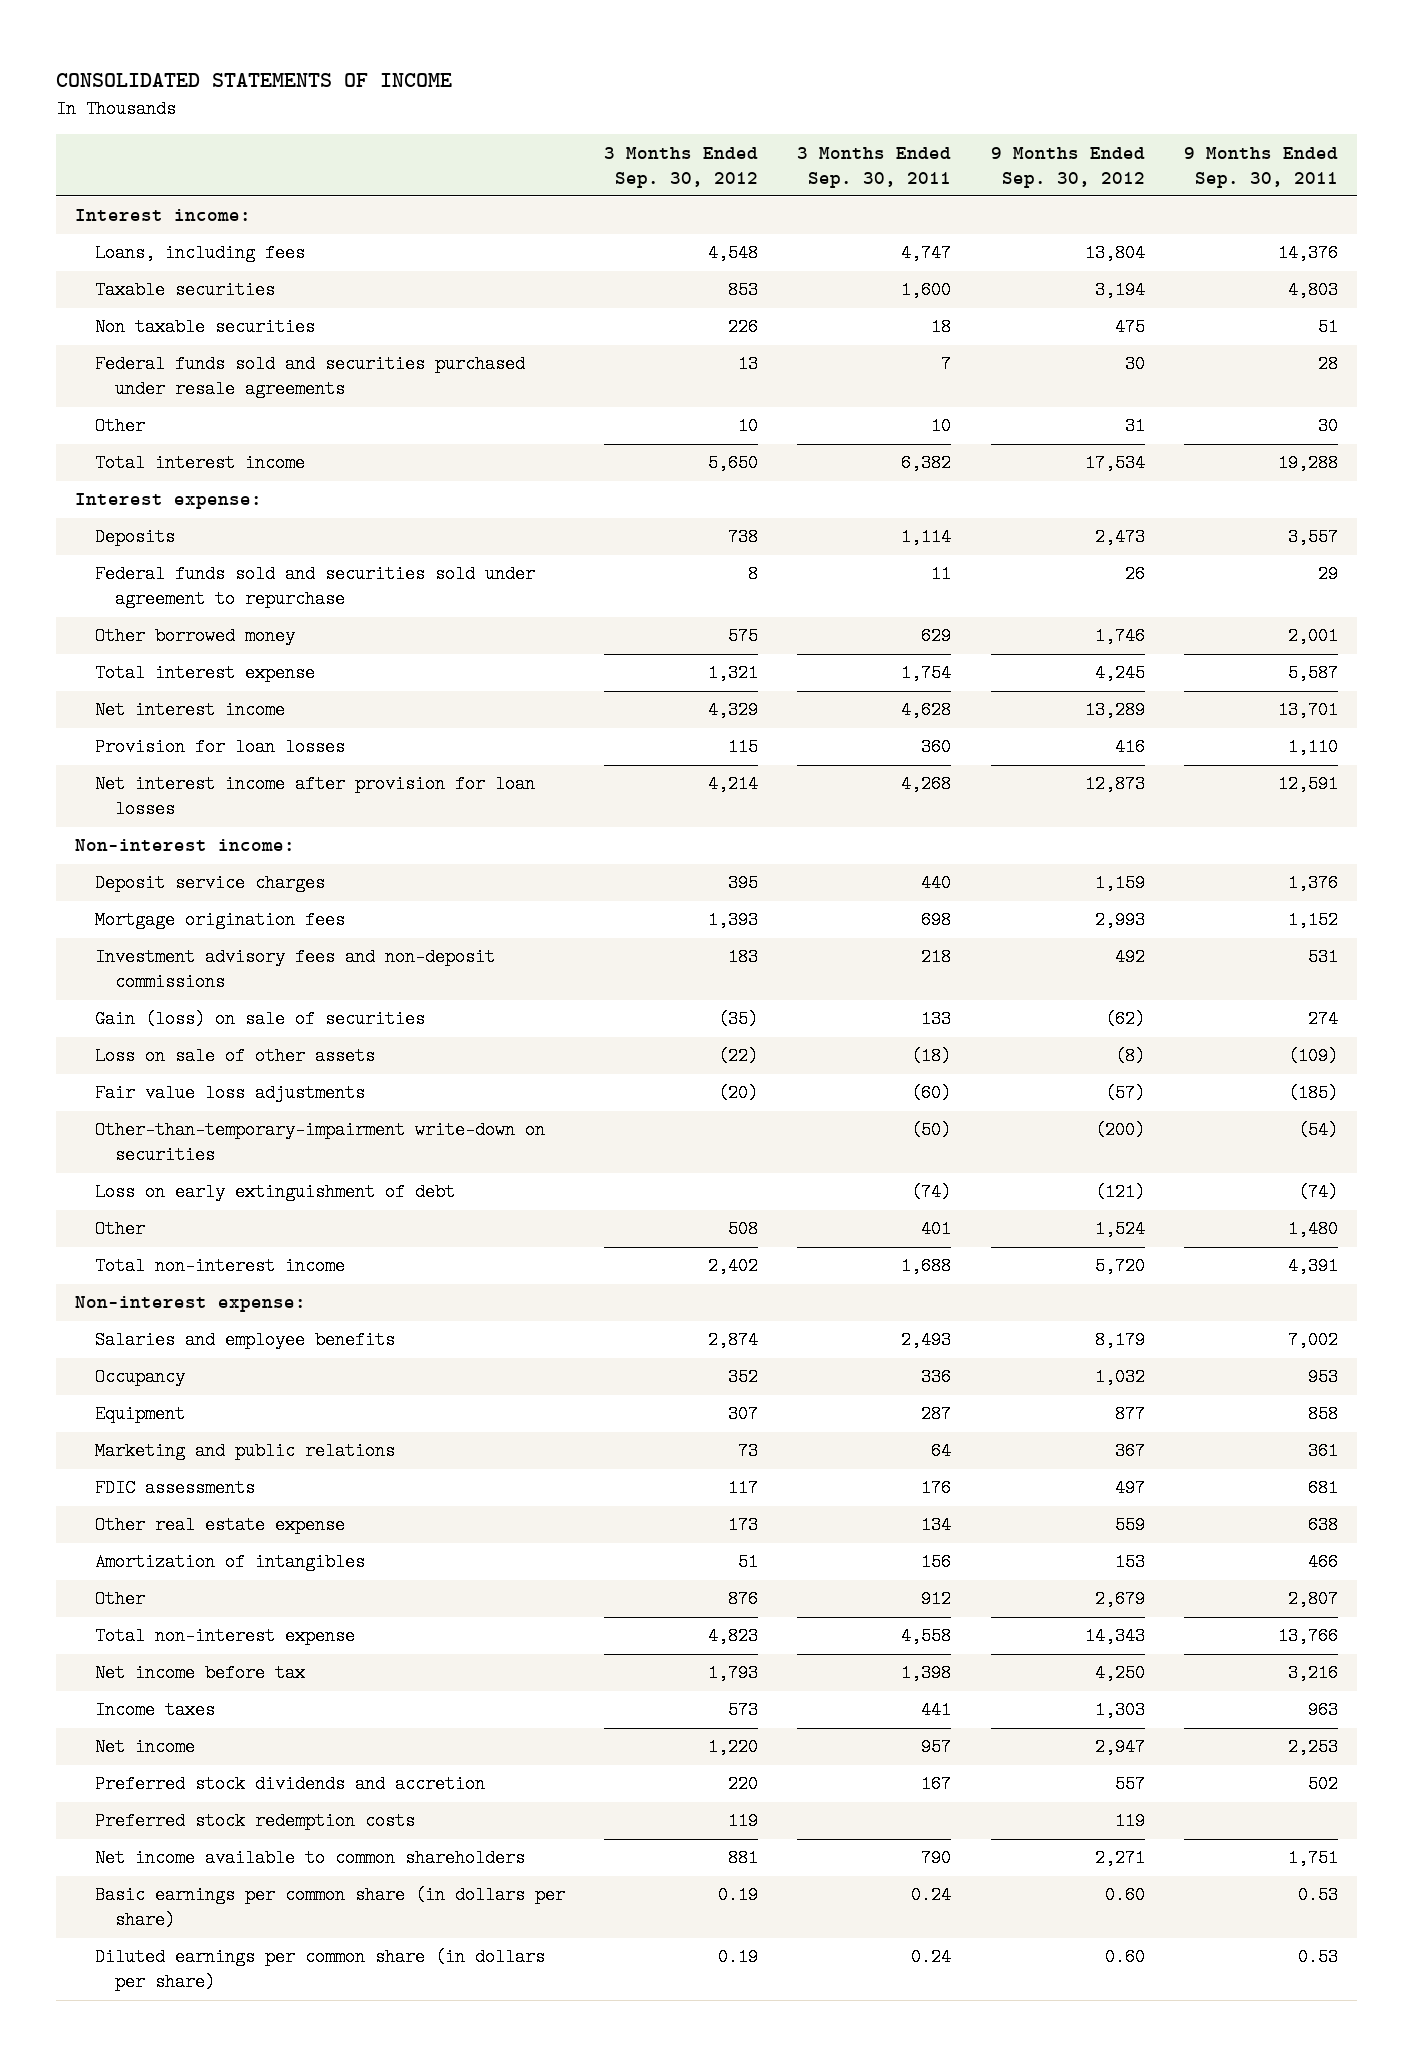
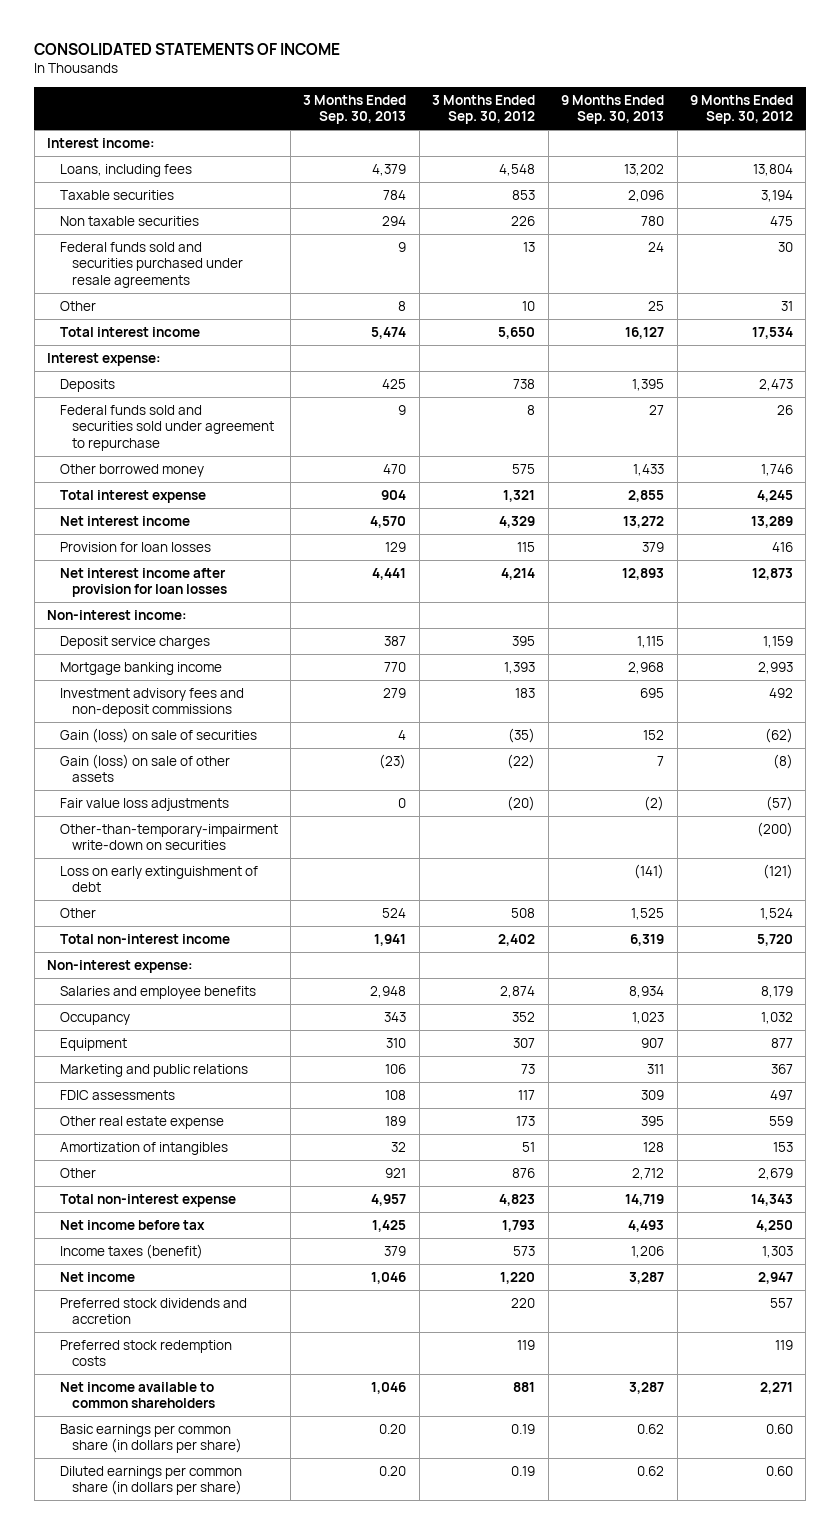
[797,146,952,188] 3 Months Ended Sep. 30, 2011 -> none
[1183,146,1338,188] 9 Months Ended Sep. 30, 2011 -> none
none -> [303,94,407,125] 3 Months Ended Sep. 30, 2013
none -> [561,94,665,125] 9 Months Ended Sep. 30, 2013
[94,911,345,930] Mortgage origination fees -> [59,661,222,675] Mortgage banking income
[94,1047,375,1066] Loss on sale of other assets -> [59,753,230,783] Gain (loss) on sale of other assets
[94,1701,215,1720] Income taxes -> [59,1243,203,1259] Income taxes (benefit)

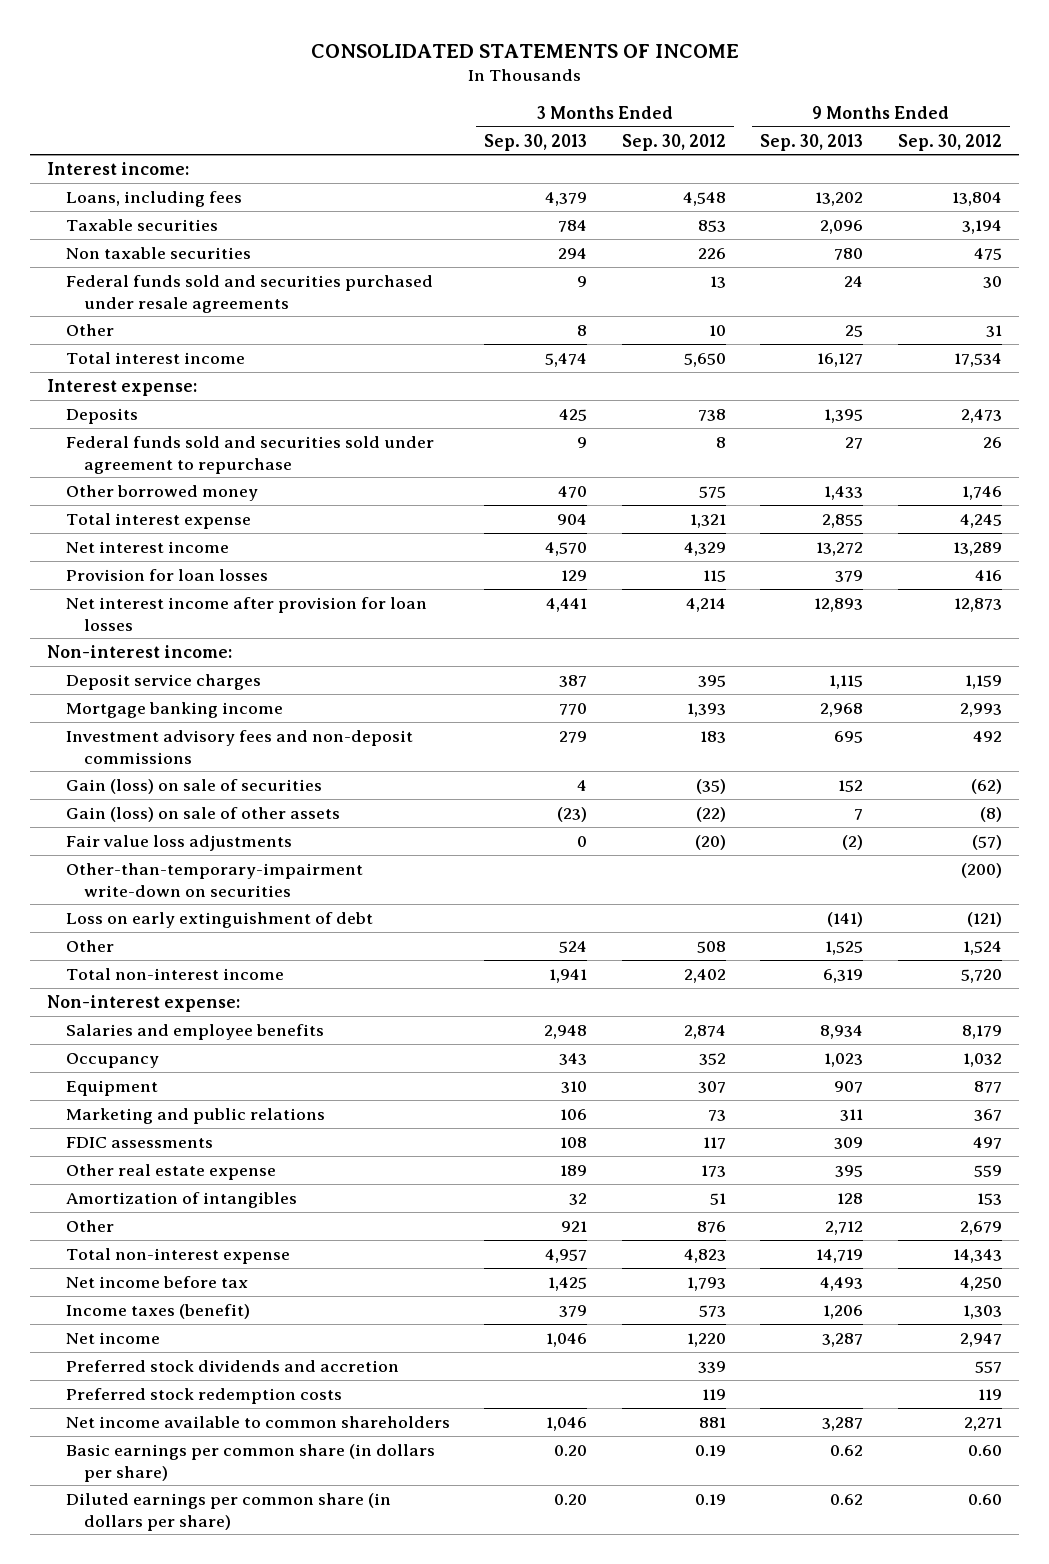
[511,1297,536,1308] 220 -> [697,1360,726,1373] 339

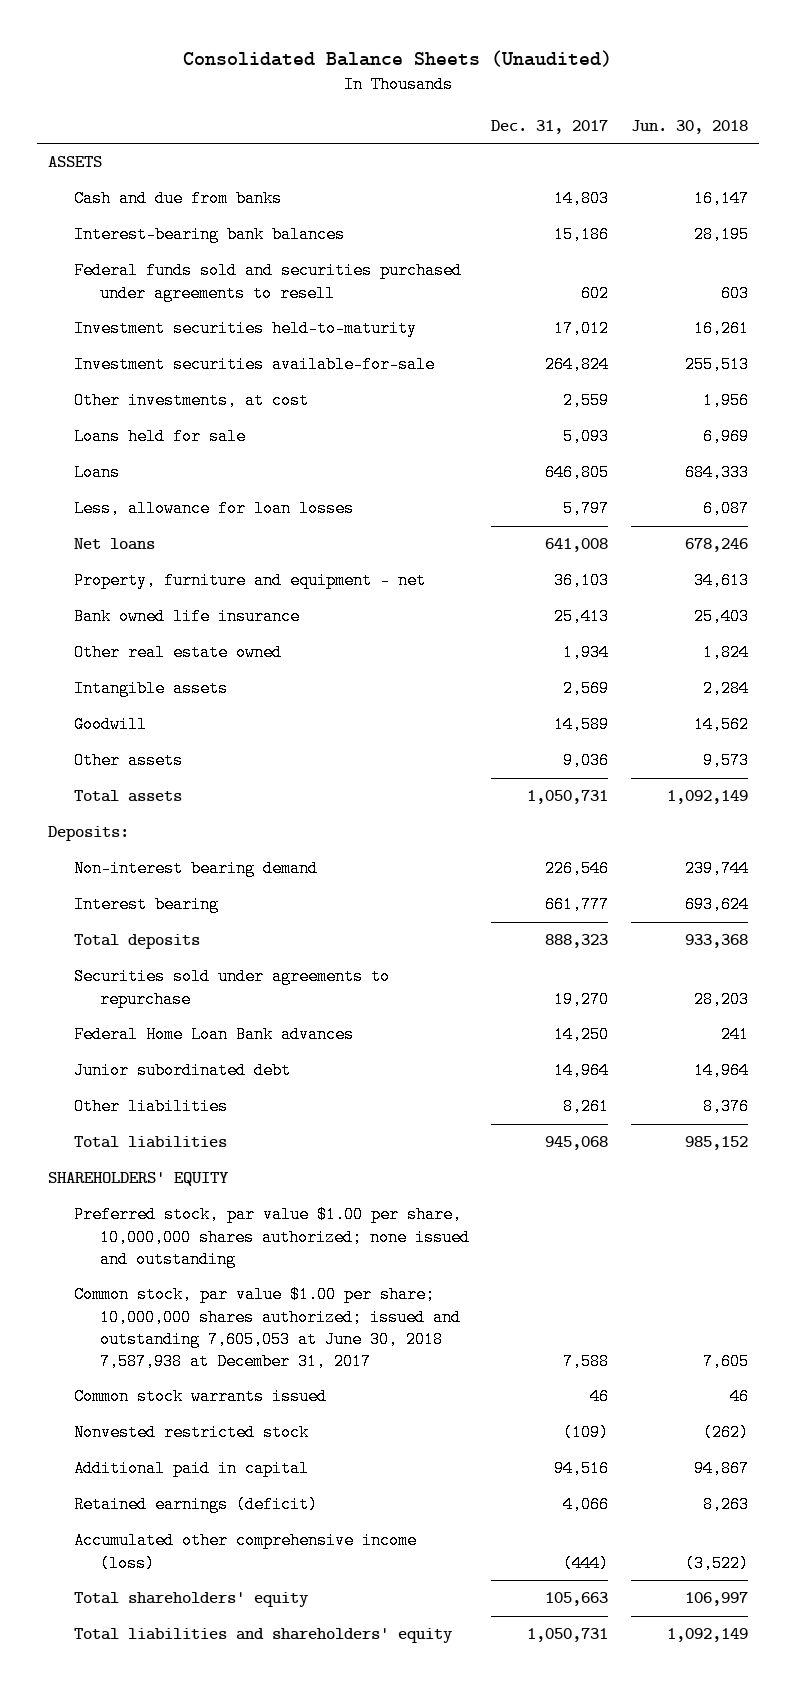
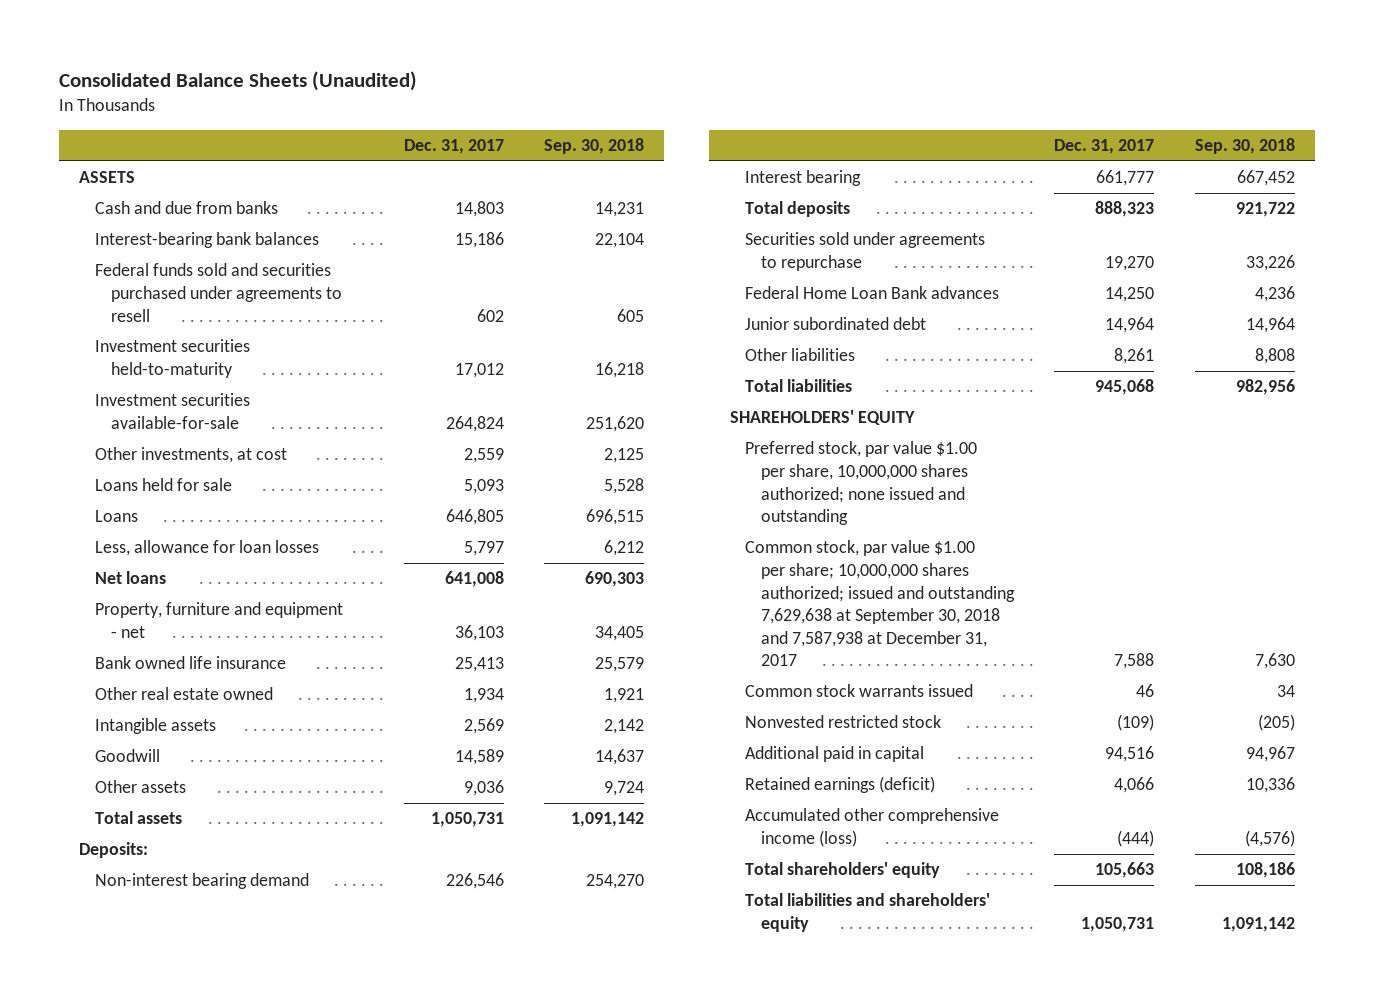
[630,119,748,134] Jun. 30, 2018 -> none
none -> [544,137,645,154] Sep. 30, 2018
[73,1286,461,1370] Common stock, par value $1.00 per share; 10,000,000 shares authorized; issued and outstanding 7,605,053 at June 30, 2018 7,587,938 at December 31, 2017 -> [745,540,1016,667] Common stock, par value $1.00 per share; 10,000,000 shares authorized; issued and outstanding 7,629,638 at September 30, 2018 and 7,587,938 at December 31, 2017

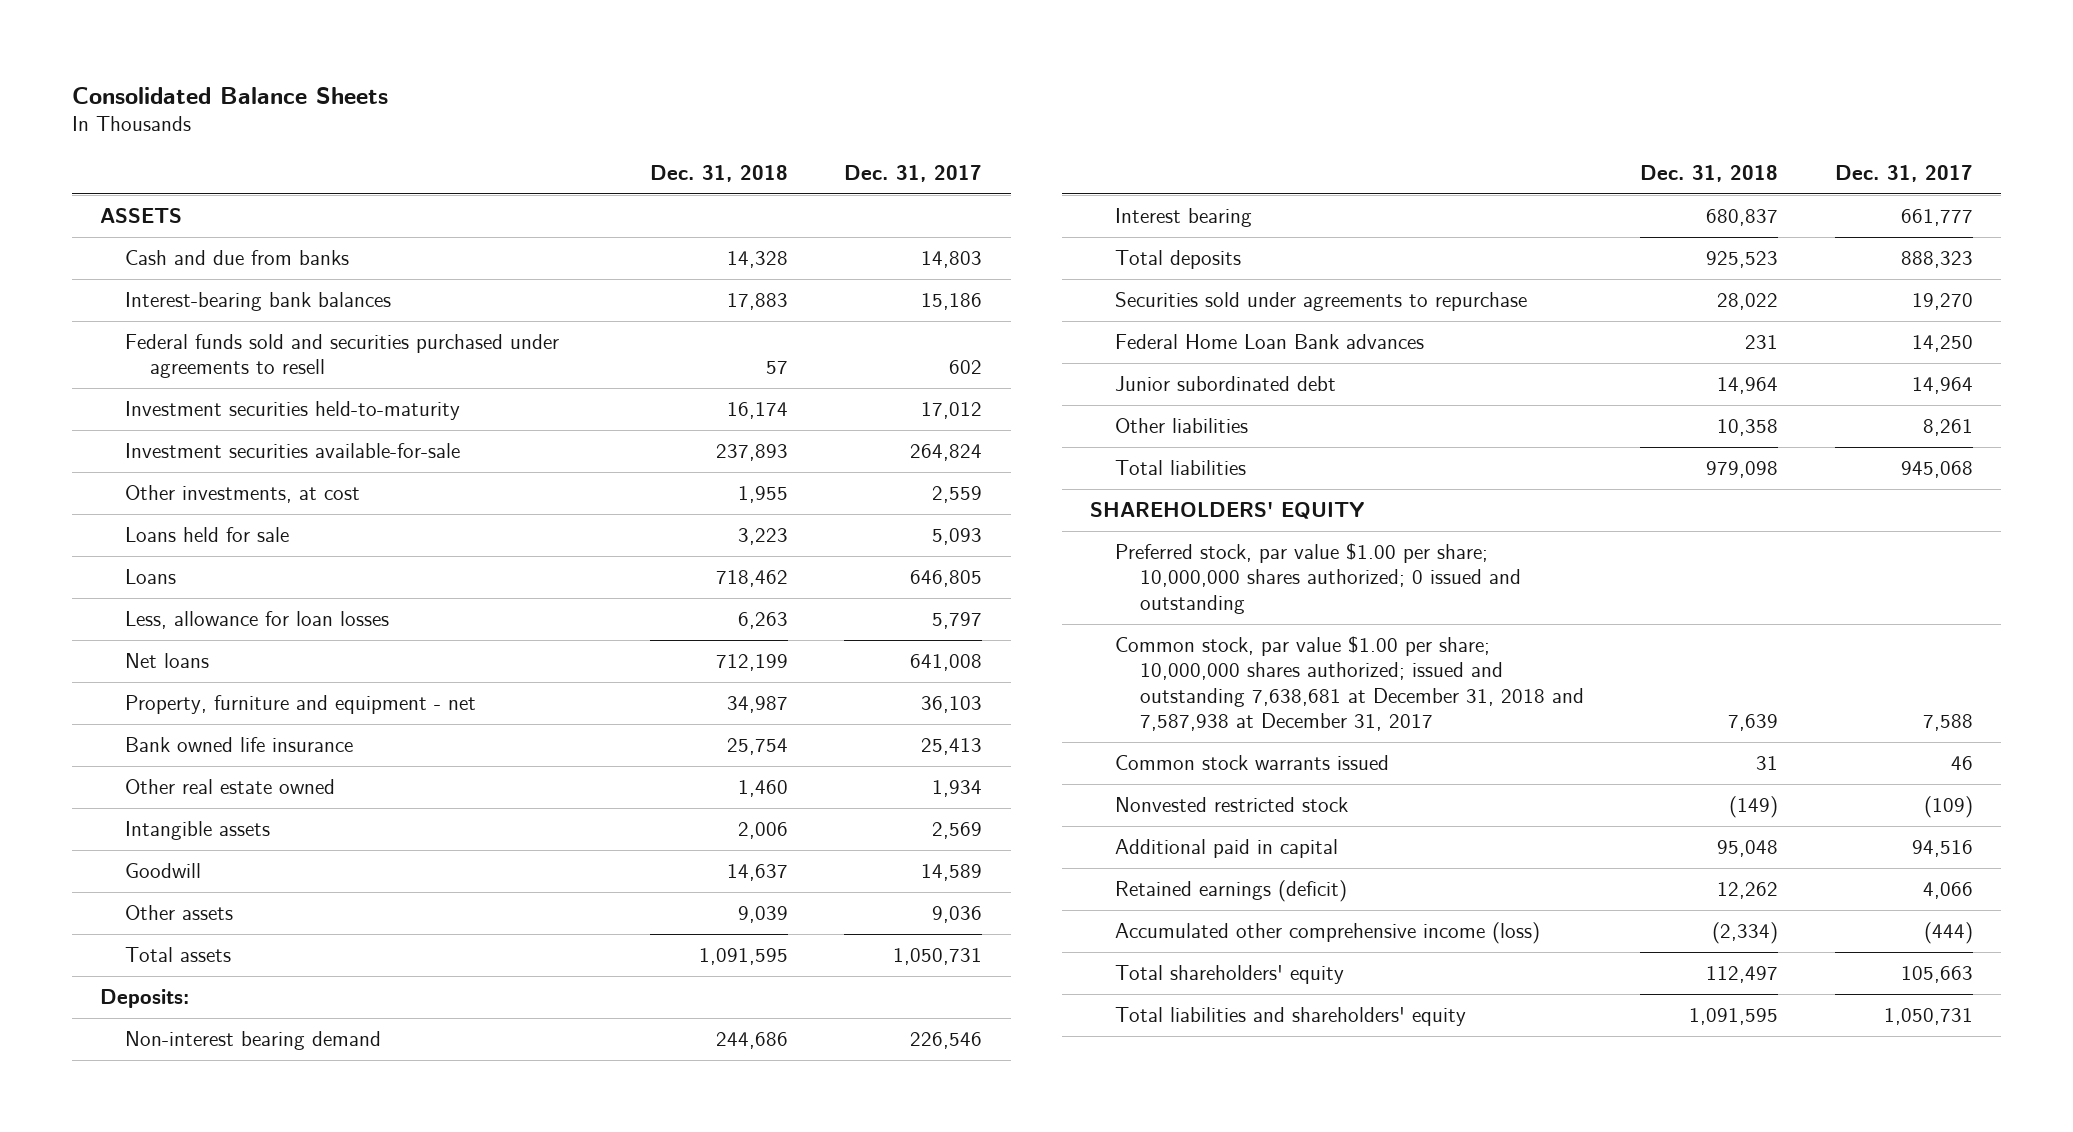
[59,71,418,92] Consolidated Balance Sheets (Unaudited) -> [71,86,388,104] Consolidated Balance Sheets
[544,137,645,154] Sep. 30, 2018 -> none
none -> [650,164,789,182] Dec. 31, 2018
[745,441,978,526] Preferred stock, par value $1.00 per share, 10,000,000 shares authorized; none issued and outstanding -> [1115,543,1522,614] Preferred stock, par value $1.00 per share; 10,000,000 shares authorized; 0 issued and outstanding
[745,540,1016,667] Common stock, par value $1.00 per share; 10,000,000 shares authorized; issued and outstanding 7,629,638 at September 30, 2018 and 7,587,938 at December 31, 2017 -> [1115,636,1585,732] Common stock, par value $1.00 per share; 10,000,000 shares authorized; issued and outstanding 7,638,681 at December 31, 2018 and 7,587,938 at December 31, 2017

